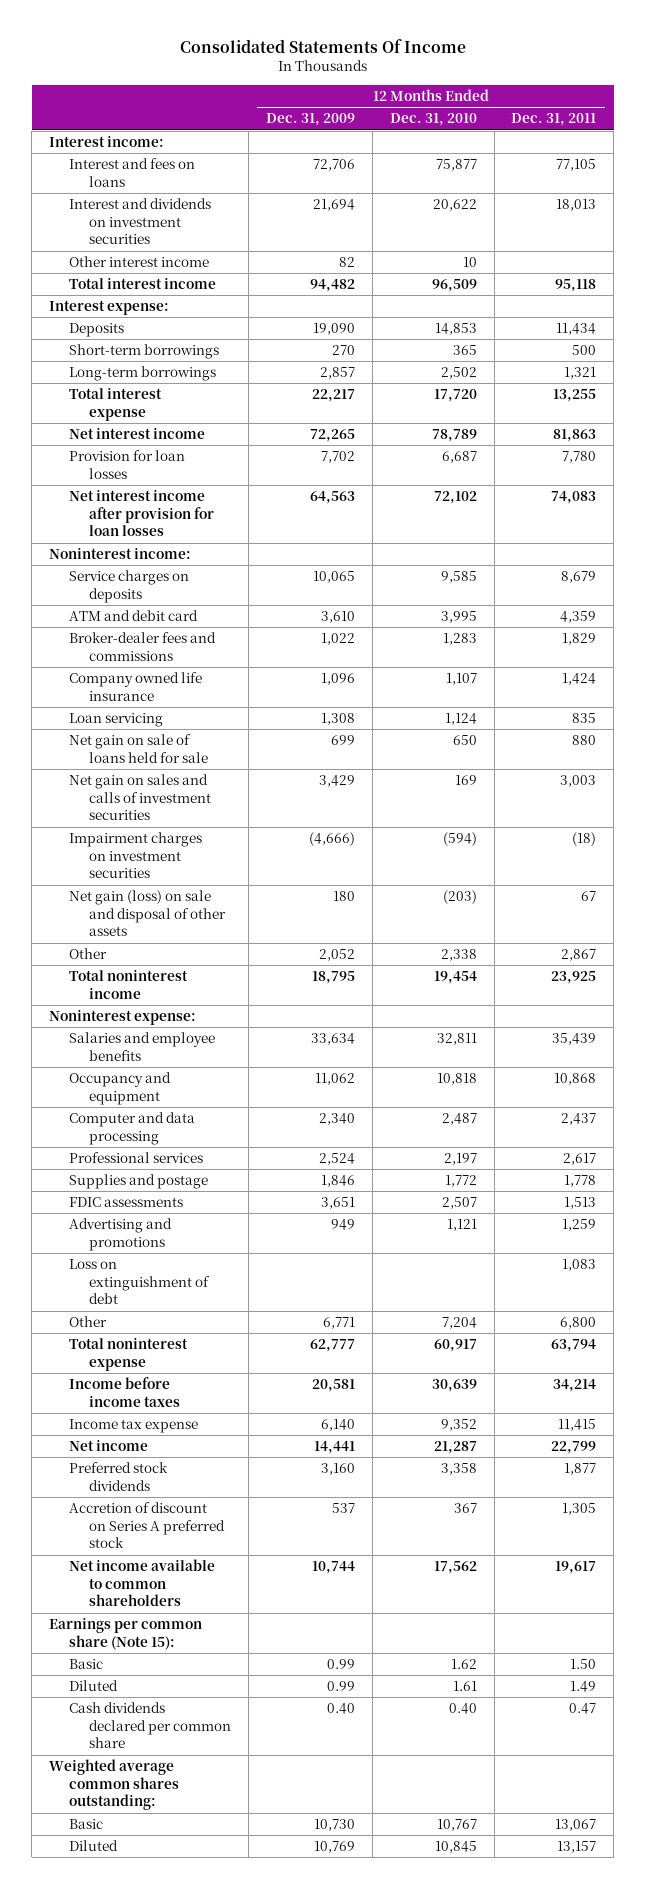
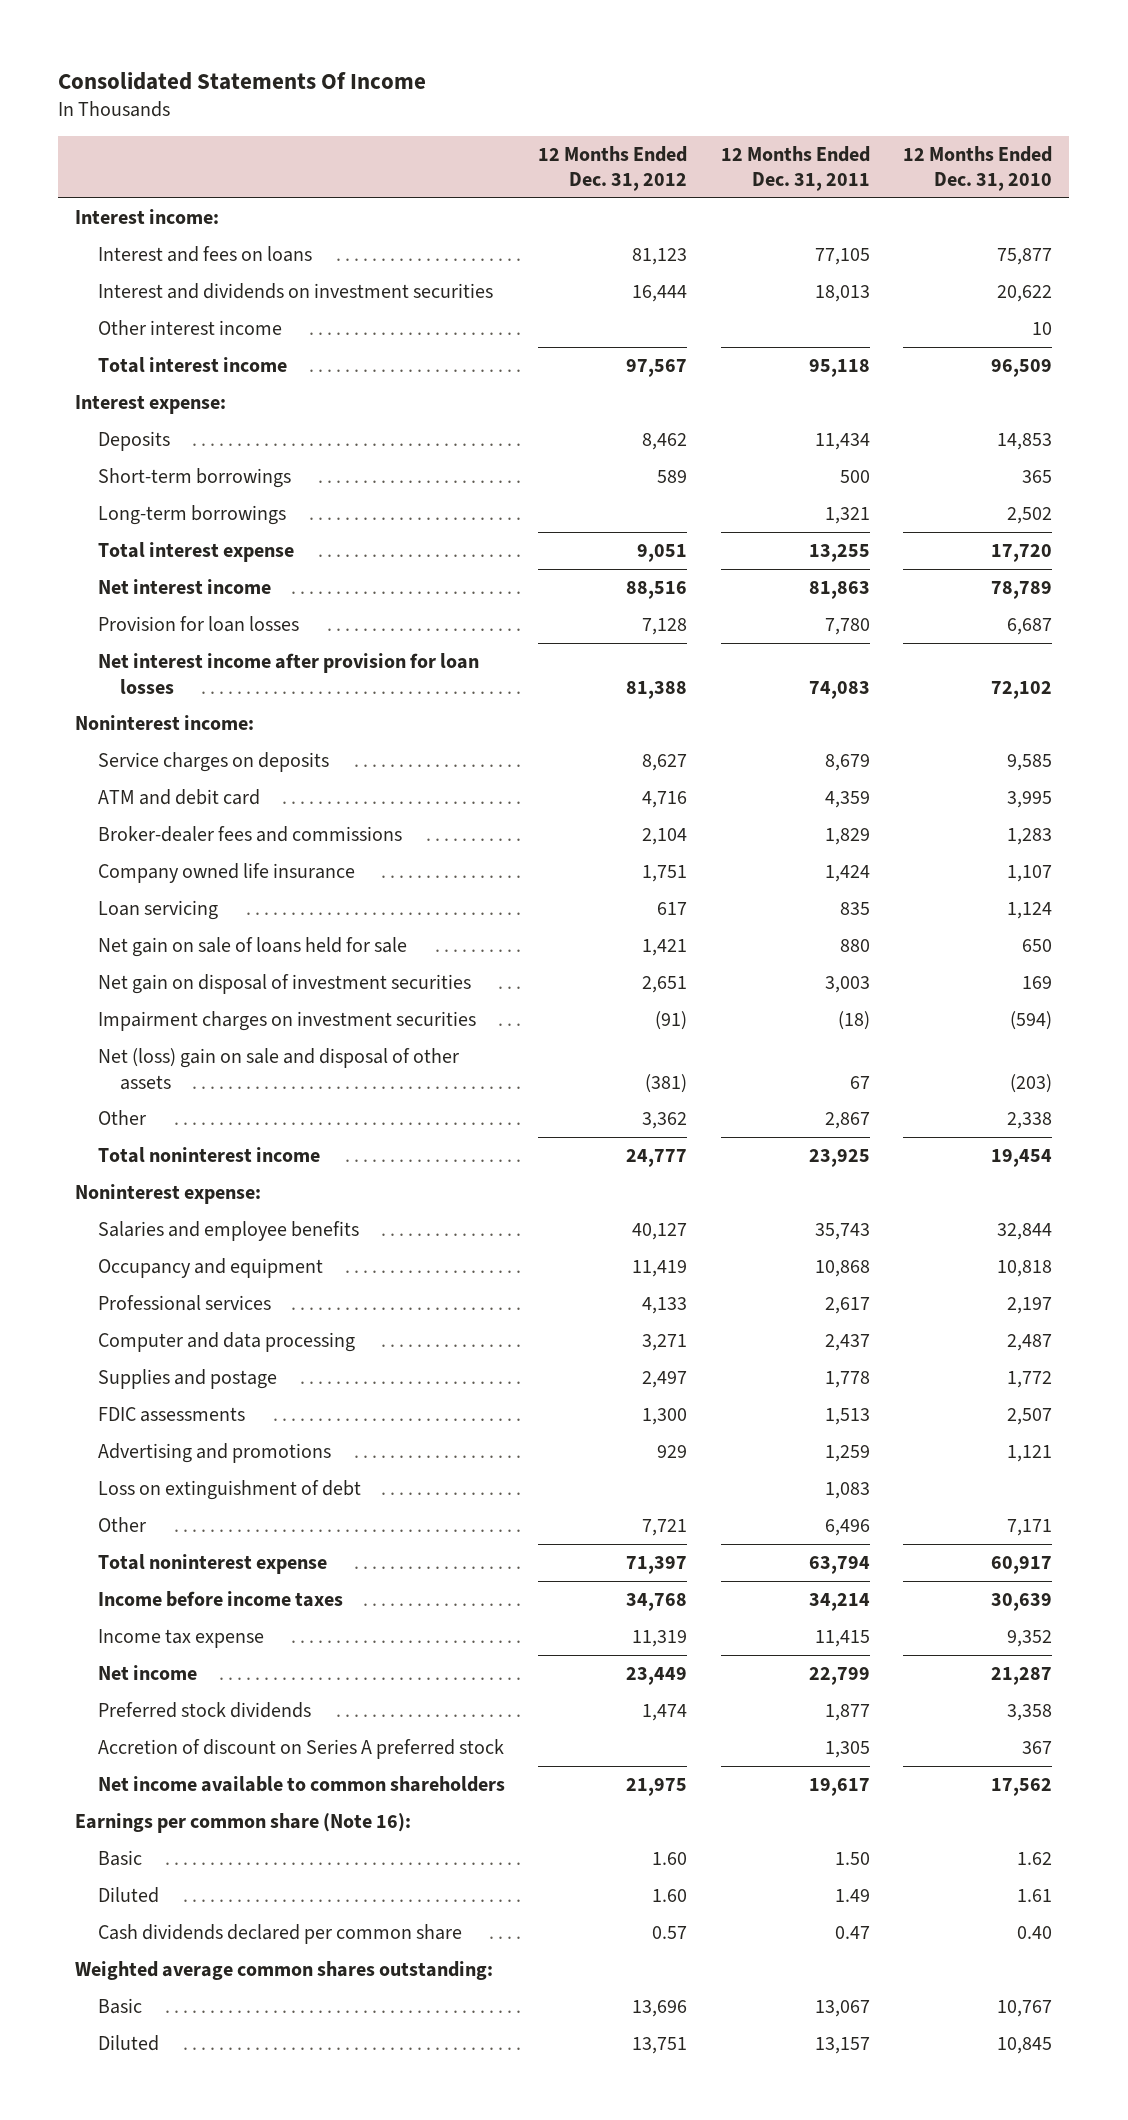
[265,113,355,127] Dec. 31, 2009 -> none
none -> [538,145,688,192] 12 Months Ended Dec. 31, 2012
[69,774,212,821] Net gain on sales and calls of investment securities -> [97,973,471,994] Net gain on disposal of investment securities
[69,890,227,937] Net gain (loss) on sale and disposal of other assets -> [97,1047,459,1090] Net (loss) gain on sale and disposal of other assets
[436,1033,477,1046] 32,811 -> [997,1222,1053,1240] 32,844
[552,1033,597,1046] 35,439 -> [814,1222,870,1240] 35,743
[69,1112,196,1145] Computer and data processing -> [97,1331,355,1352] Computer and data processing
[441,1317,477,1330] 7,204 -> [1007,1518,1053,1536] 7,171
[560,1317,597,1330] 6,800 -> [824,1518,870,1536] 6,496
[49,1618,203,1650] Earnings per common share (Note 15): -> [75,1812,412,1833] Earnings per common share (Note 16):

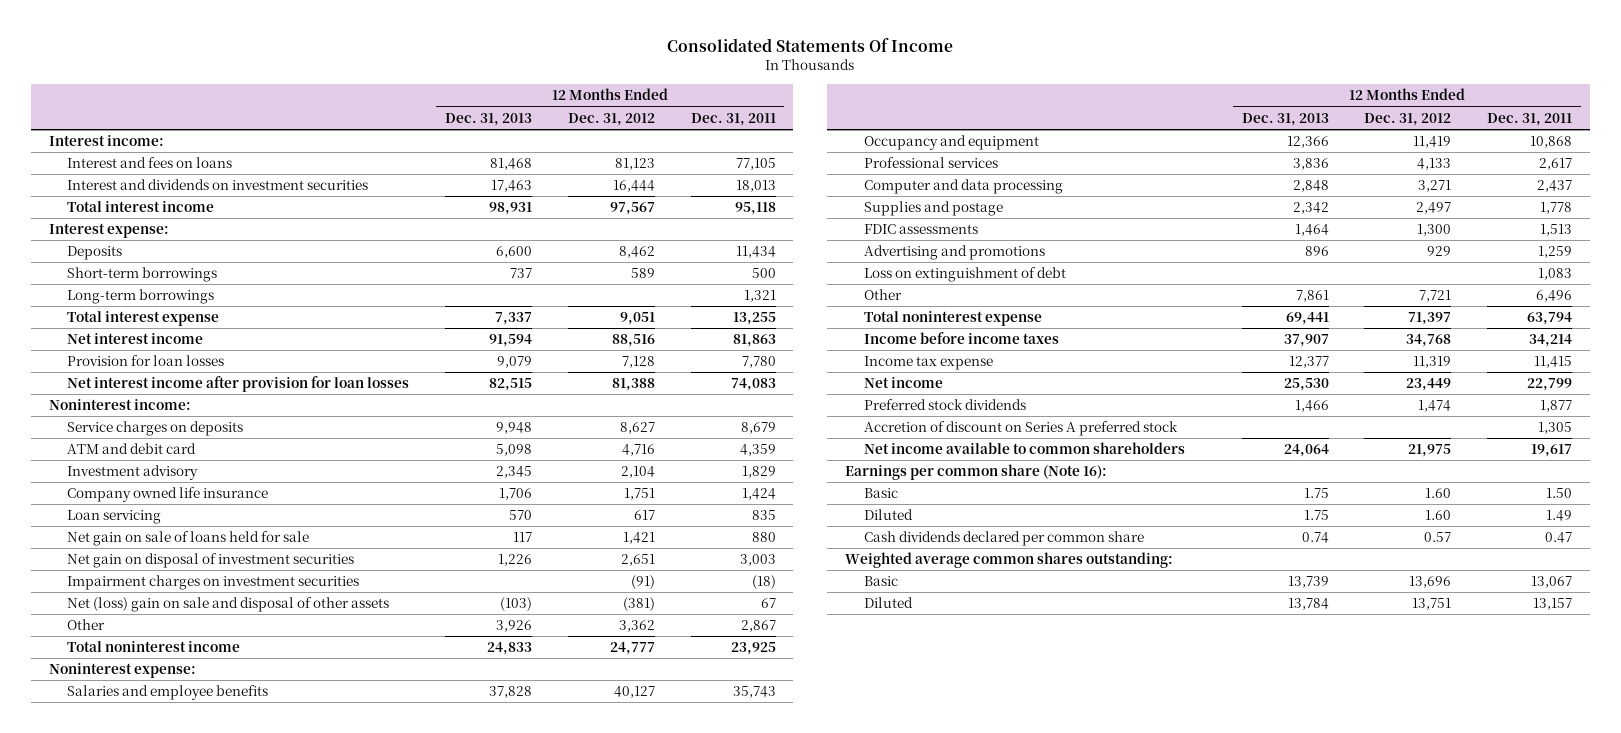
[903,145,1053,192] 12 Months Ended Dec. 31, 2010 -> none
none -> [445,112,533,126] Dec. 31, 2013
[97,319,282,335] Other interest income -> none
[97,825,402,842] Broker-dealer fees and commissions -> [67,465,199,481] Investment advisory

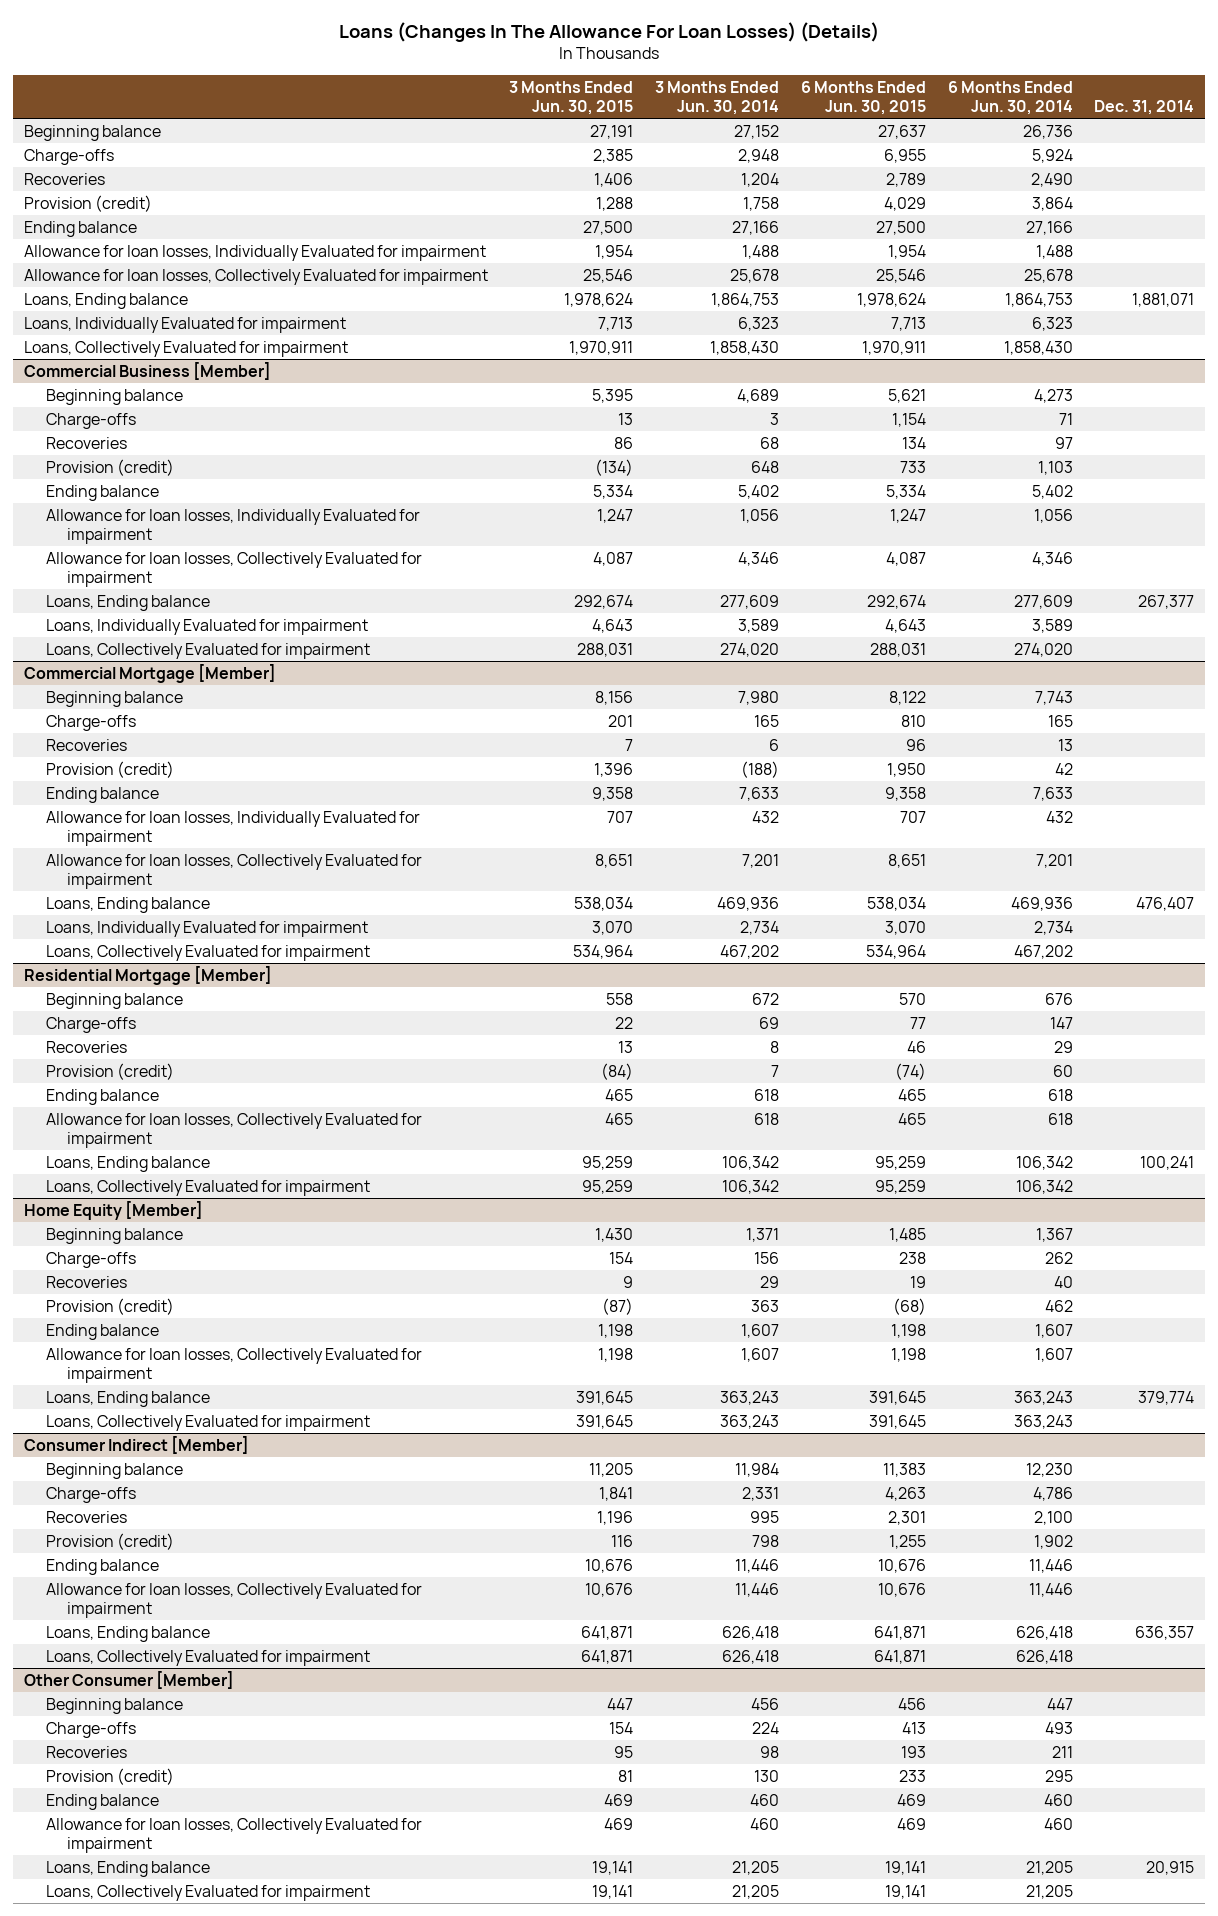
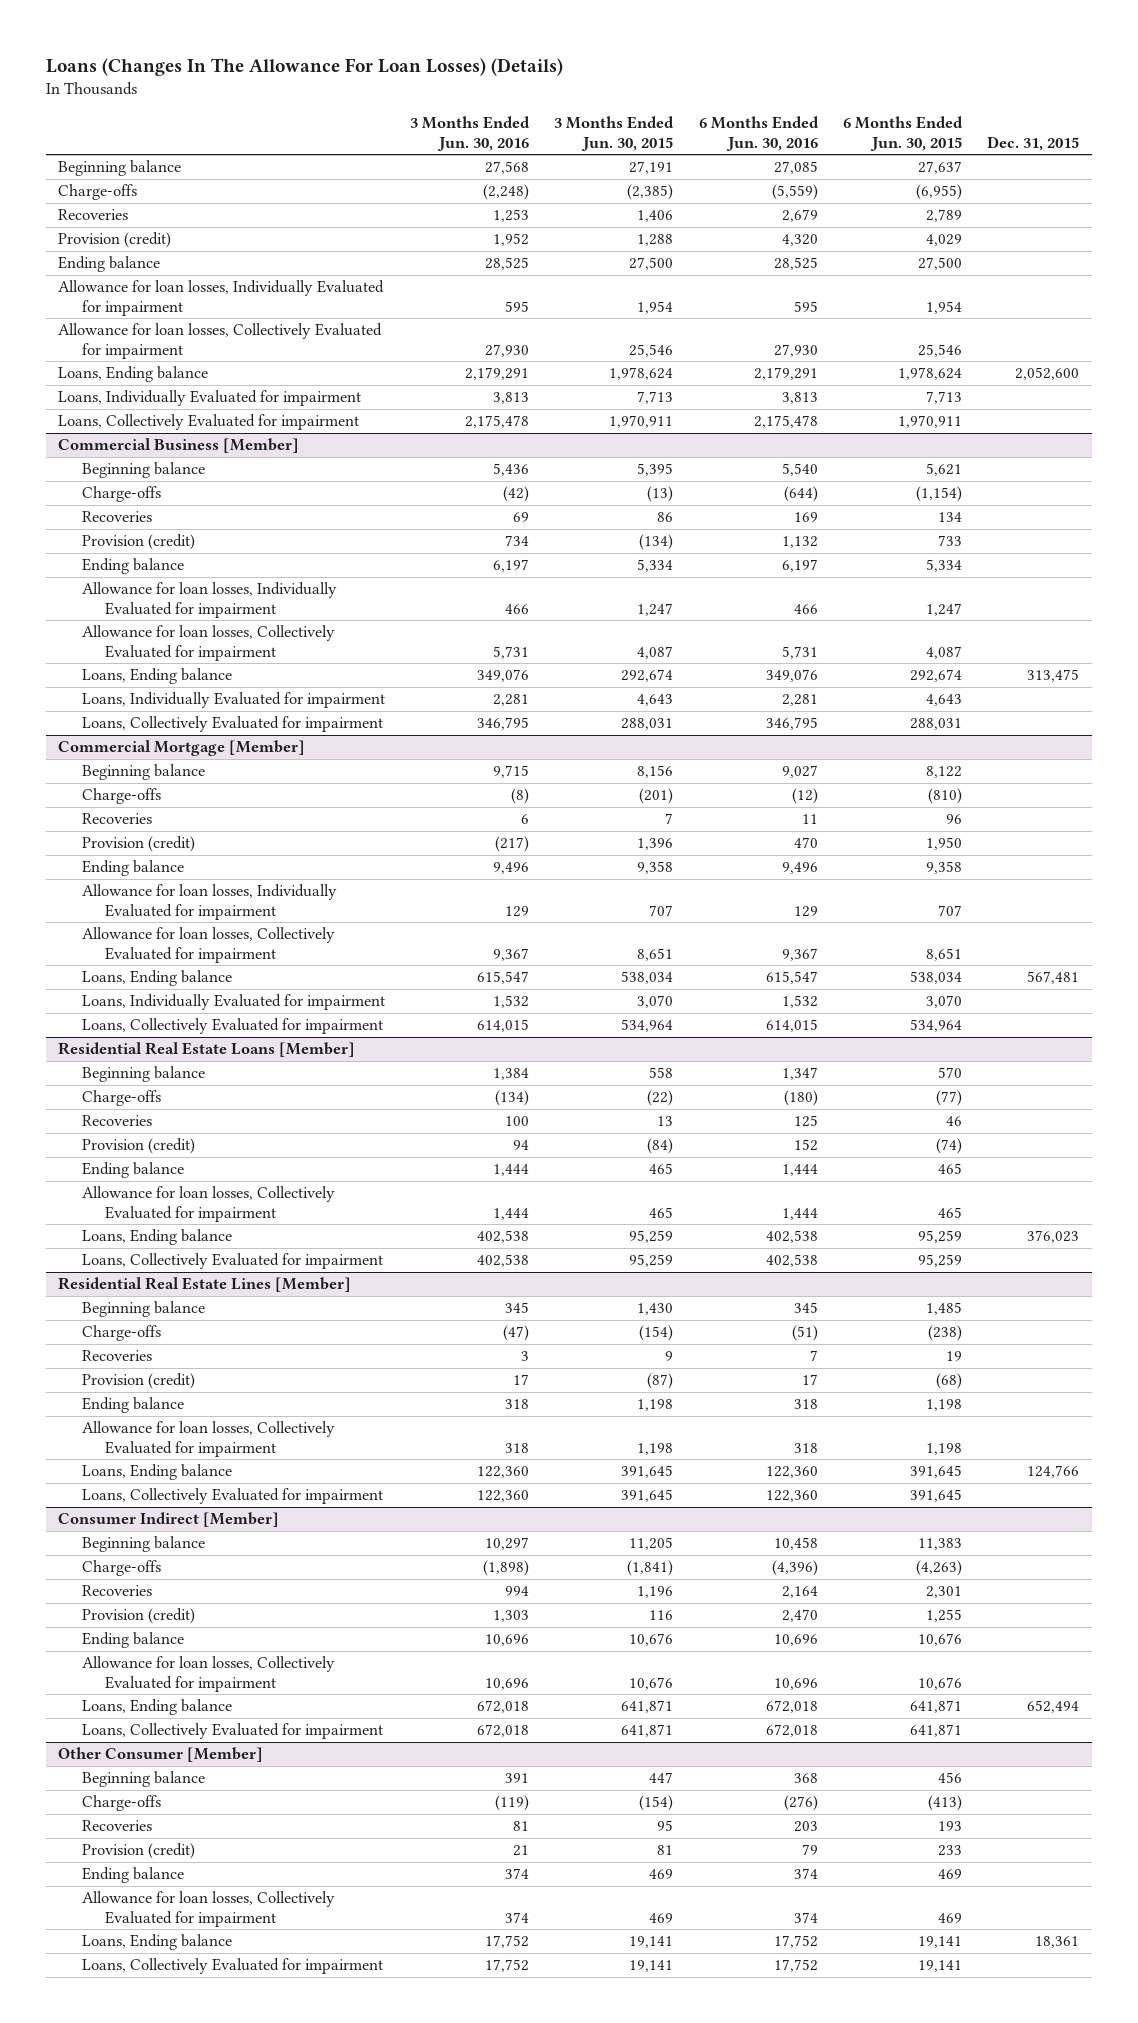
[655,80,780,116] 3 Months Ended Jun. 30, 2014 -> none
[947,80,1073,116] 6 Months Ended Jun. 30, 2014 -> none
[1094,100,1195,116] Dec. 31, 2014 -> none
none -> [409,116,530,151] 3 Months Ended Jun. 30, 2016
none -> [698,116,819,151] 6 Months Ended Jun. 30, 2016
none -> [987,135,1080,151] Dec. 31, 2015
[593,148,634,163] 2,385 -> [627,184,674,201] (2,385)
[883,148,926,163] 6,955 -> [916,184,963,201] (6,955)
[618,412,634,425] 13 -> [647,486,674,503] (13)
[891,412,926,427] 1,154 -> [916,486,963,503] (1,154)
[608,714,634,727] 201 -> [639,788,674,805] (201)
[900,714,926,727] 810 -> [928,788,963,805] (810)
[23,965,272,985] Residential Mortgage [Member] -> [58,1042,356,1058] Residential Real Estate Loans [Member]
[615,1016,634,1029] 22 -> [647,1090,674,1107] (22)
[909,1016,926,1029] 77 -> [936,1090,963,1107] (77)
[23,1200,203,1220] Home Equity [Member] -> [58,1277,352,1293] Residential Real Estate Lines [Member]
[609,1251,634,1264] 154 -> [639,1325,674,1342] (154)
[898,1251,926,1264] 238 -> [928,1325,963,1342] (238)
[599,1486,634,1501] 1,841 -> [627,1560,674,1577] (1,841)
[884,1486,926,1501] 4,263 -> [916,1560,963,1577] (4,263)
[609,1721,634,1734] 154 -> [639,1795,674,1812] (154)
[901,1721,926,1734] 413 -> [928,1795,963,1812] (413)

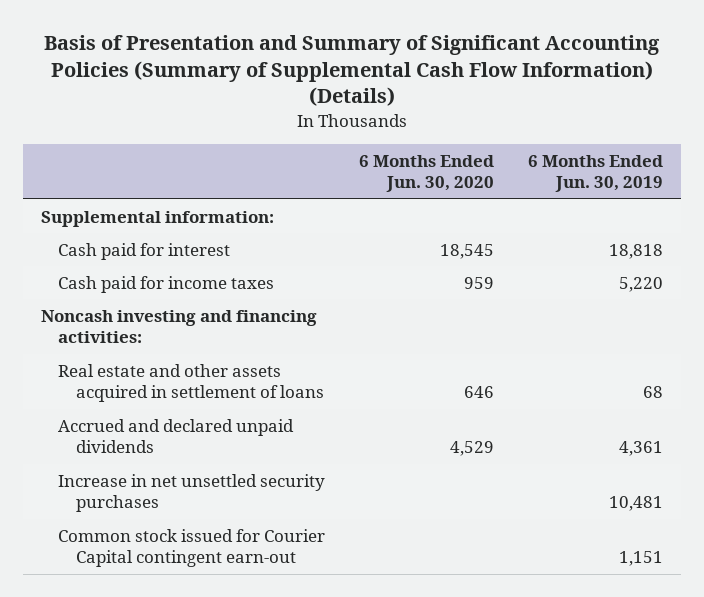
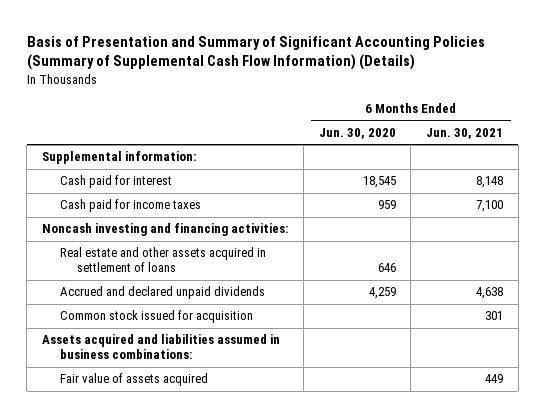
[528,154,664,193] 6 Months Ended Jun. 30, 2019 -> none
none -> [426,127,504,139] Jun. 30, 2021
[58,473,326,513] Increase in net unsettled security purchases -> none
[450,441,495,457] 4,529 -> [368,287,396,300] 4,259
[58,528,326,568] Common stock issued for Courier Capital contingent earn-out -> [59,310,253,324] Common stock issued for acquisition
none -> [42,334,281,360] Assets acquired and liabilities assumed in business combinations:
none -> [59,373,208,387] Fair value of assets acquired

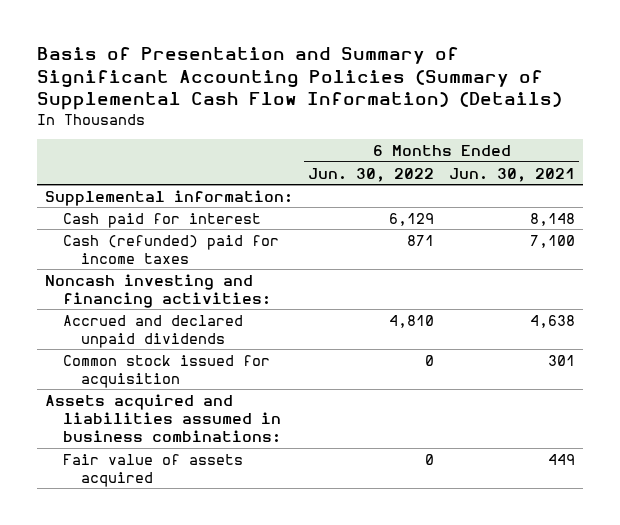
[318,127,396,139] Jun. 30, 2020 -> none
none -> [308,167,435,182] Jun. 30, 2022
[59,199,201,213] Cash paid for income taxes -> [62,234,279,264] Cash (refunded) paid for income taxes
[59,247,266,273] Real estate and other assets acquired in settlement of loans -> none

